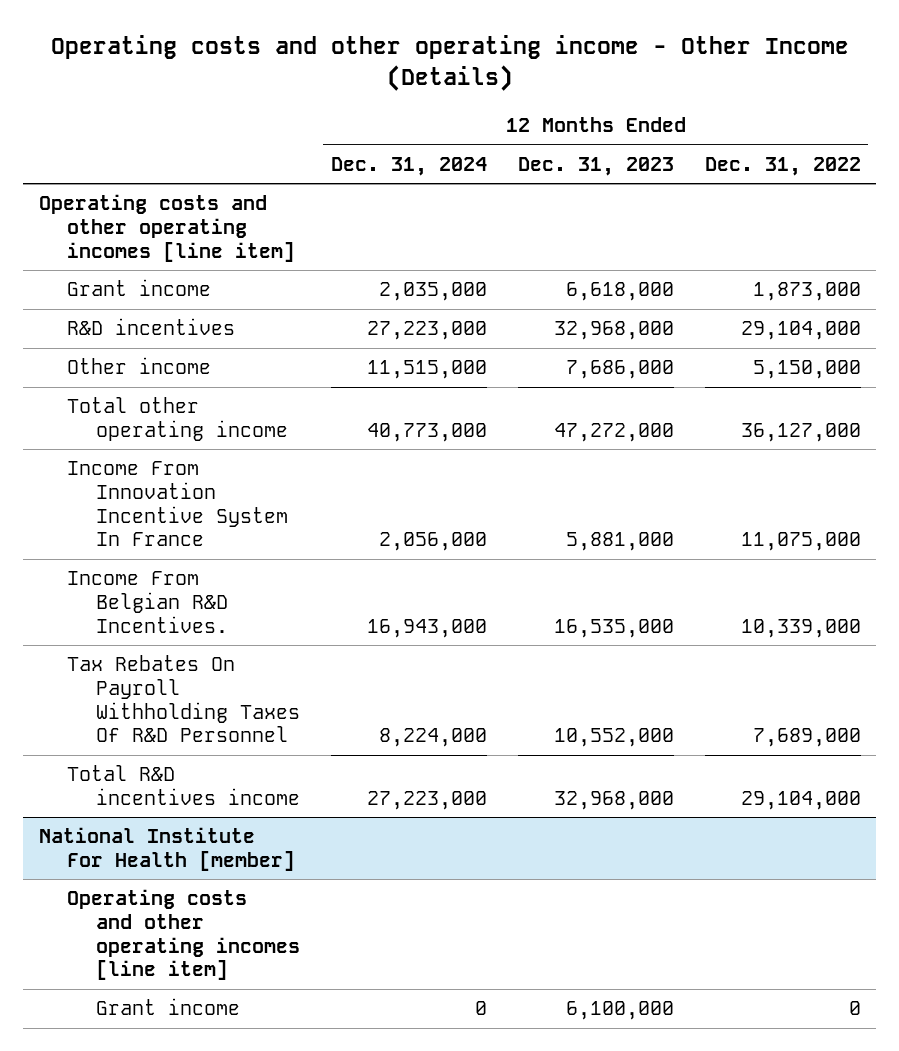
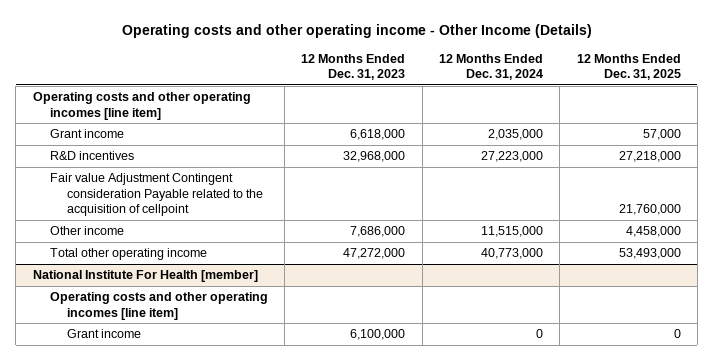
[704,156,861,176] Dec. 31, 2022 -> none
none -> [576,53,681,80] 12 Months Ended Dec. 31, 2025
none -> [49,173,263,217] Fair value Adjustment Contingent consideration Payable related to the acquisition of cellpoint
[67,461,288,547] Income From Innovation Incentive System In France -> none
[67,571,228,633] Income From Belgian R&D Incentives. -> none
[67,655,300,743] Tax Rebates On Payroll Withholding Taxes Of R&D Personnel -> none
[67,765,300,806] Total R&D incentives income -> none

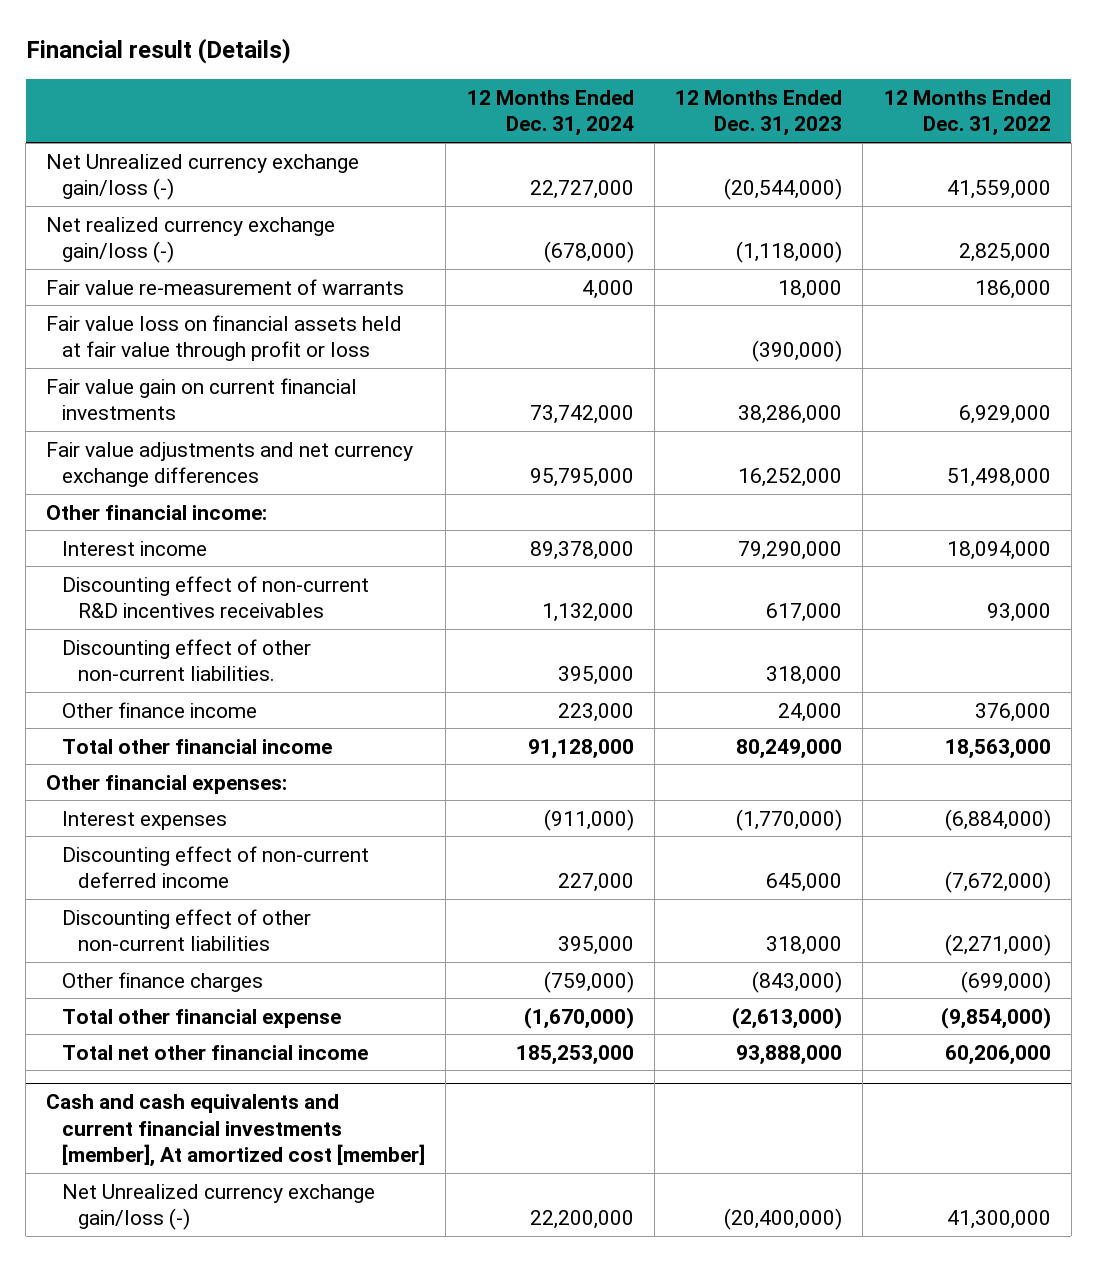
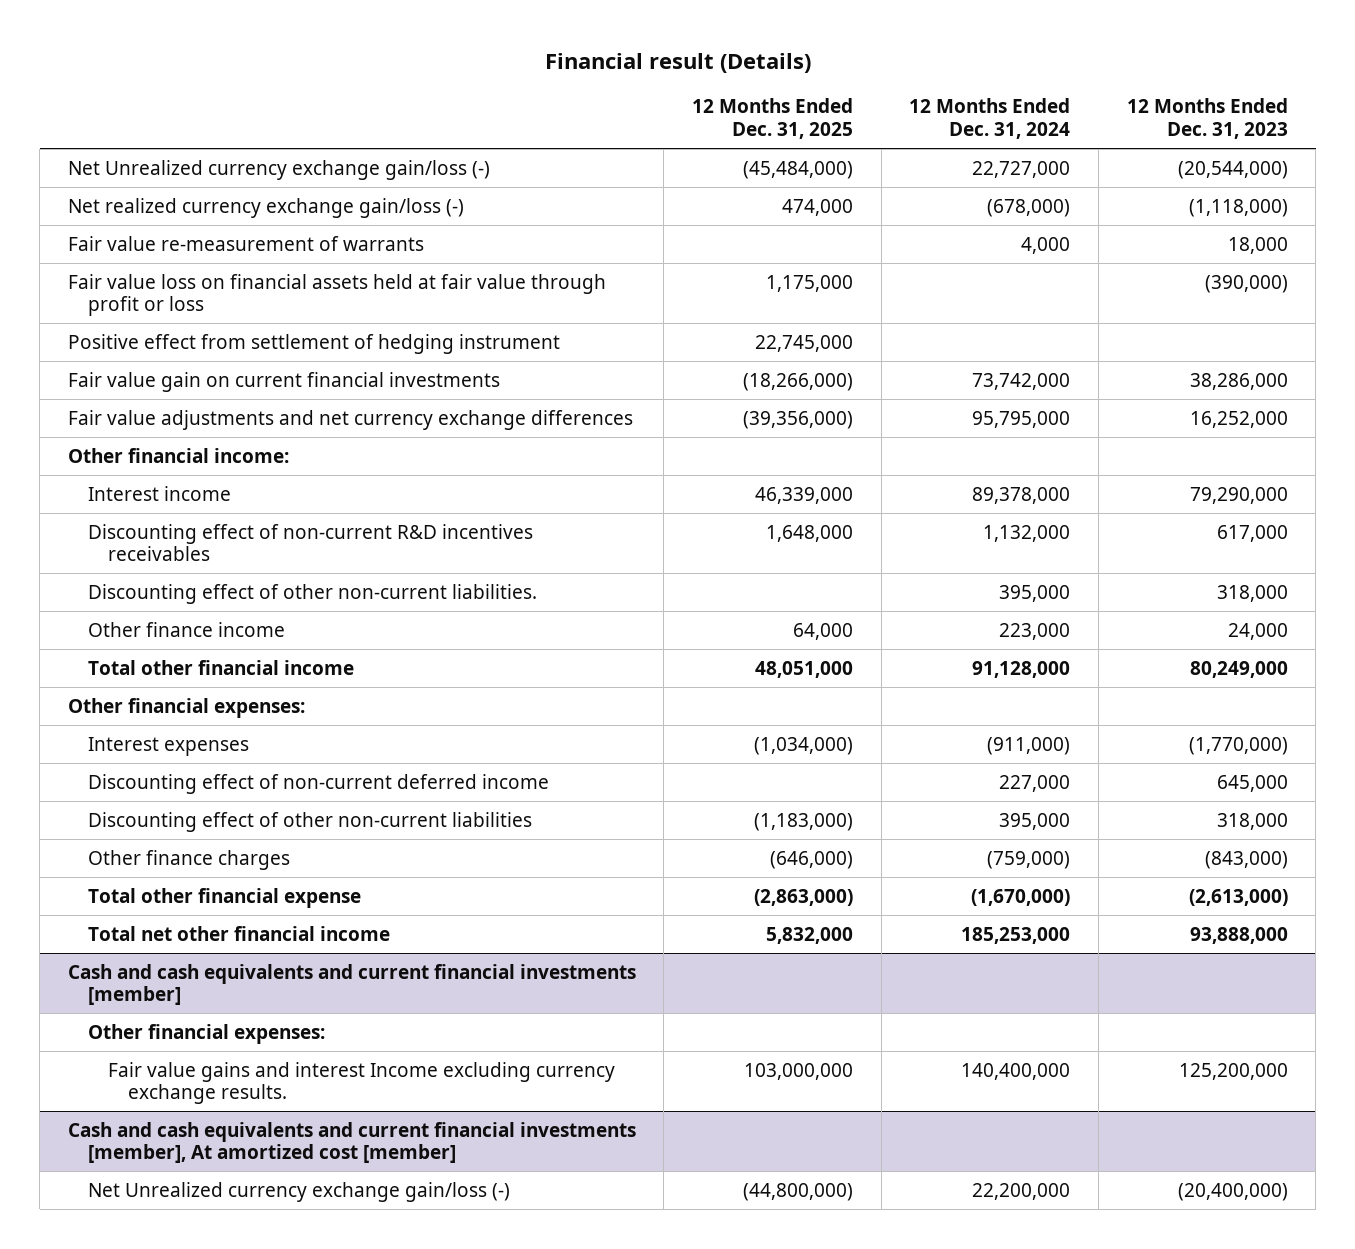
[883,89,1051,137] 12 Months Ended Dec. 31, 2022 -> none
none -> [692,98,854,140] 12 Months Ended Dec. 31, 2025
none -> [67,333,560,354] Positive effect from settlement of hedging instrument
none -> [67,963,636,1006] Cash and cash equivalents and current financial investments [member]
none -> [87,1023,325,1044] Other financial expenses:
none -> [107,1061,615,1105] Fair value gains and interest Income excluding currency exchange results.

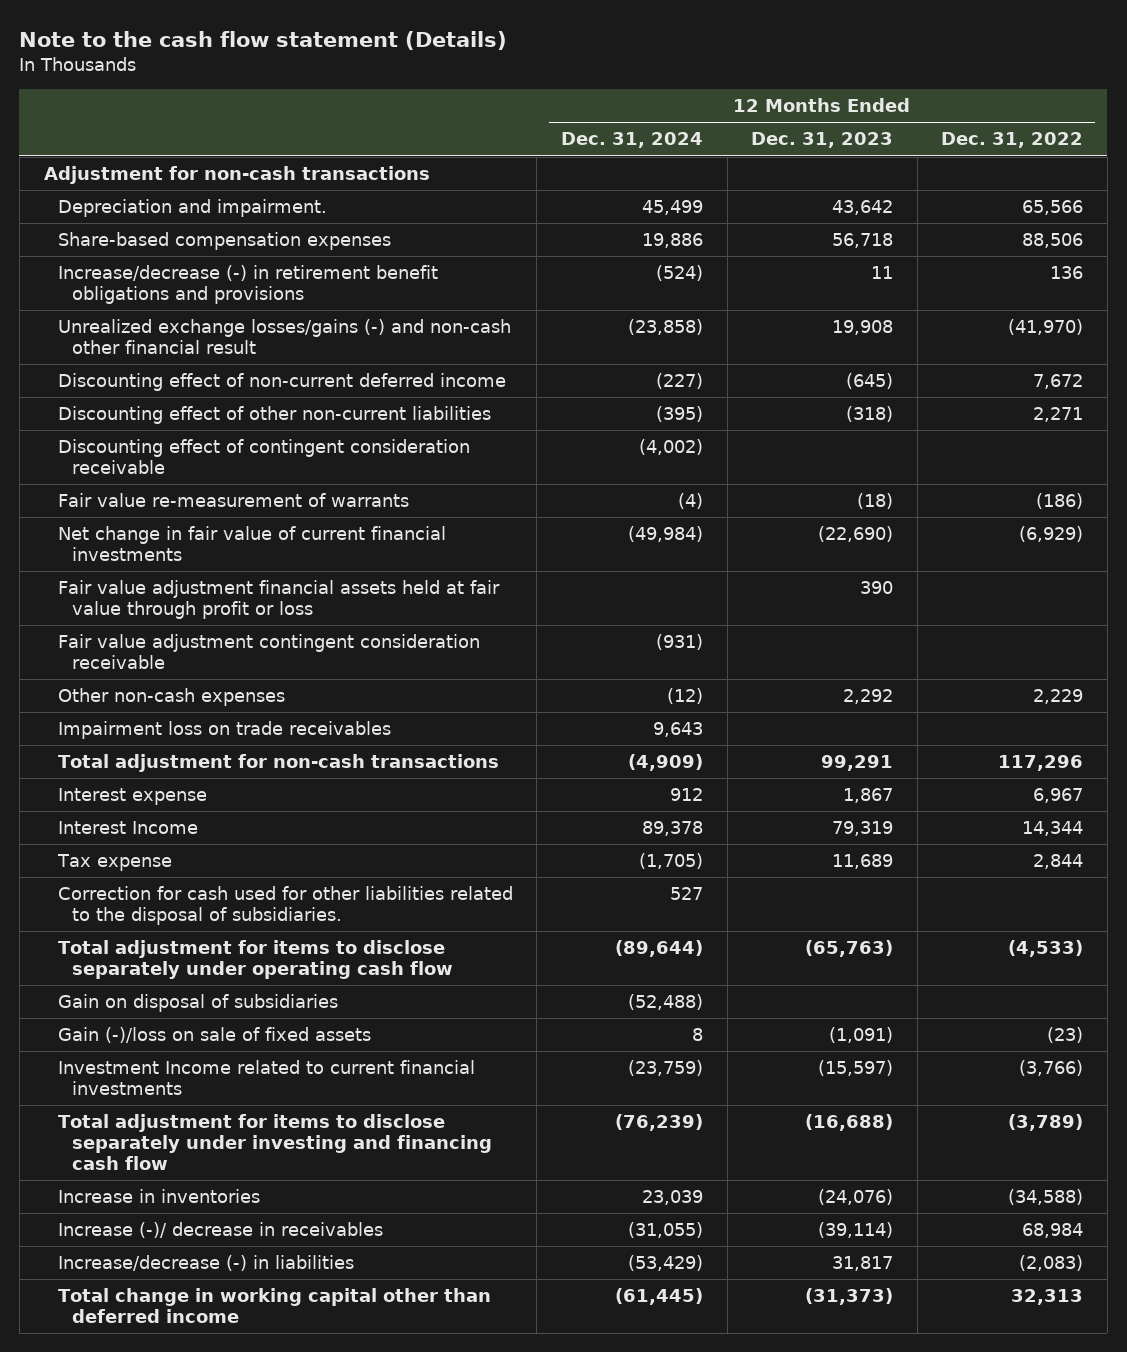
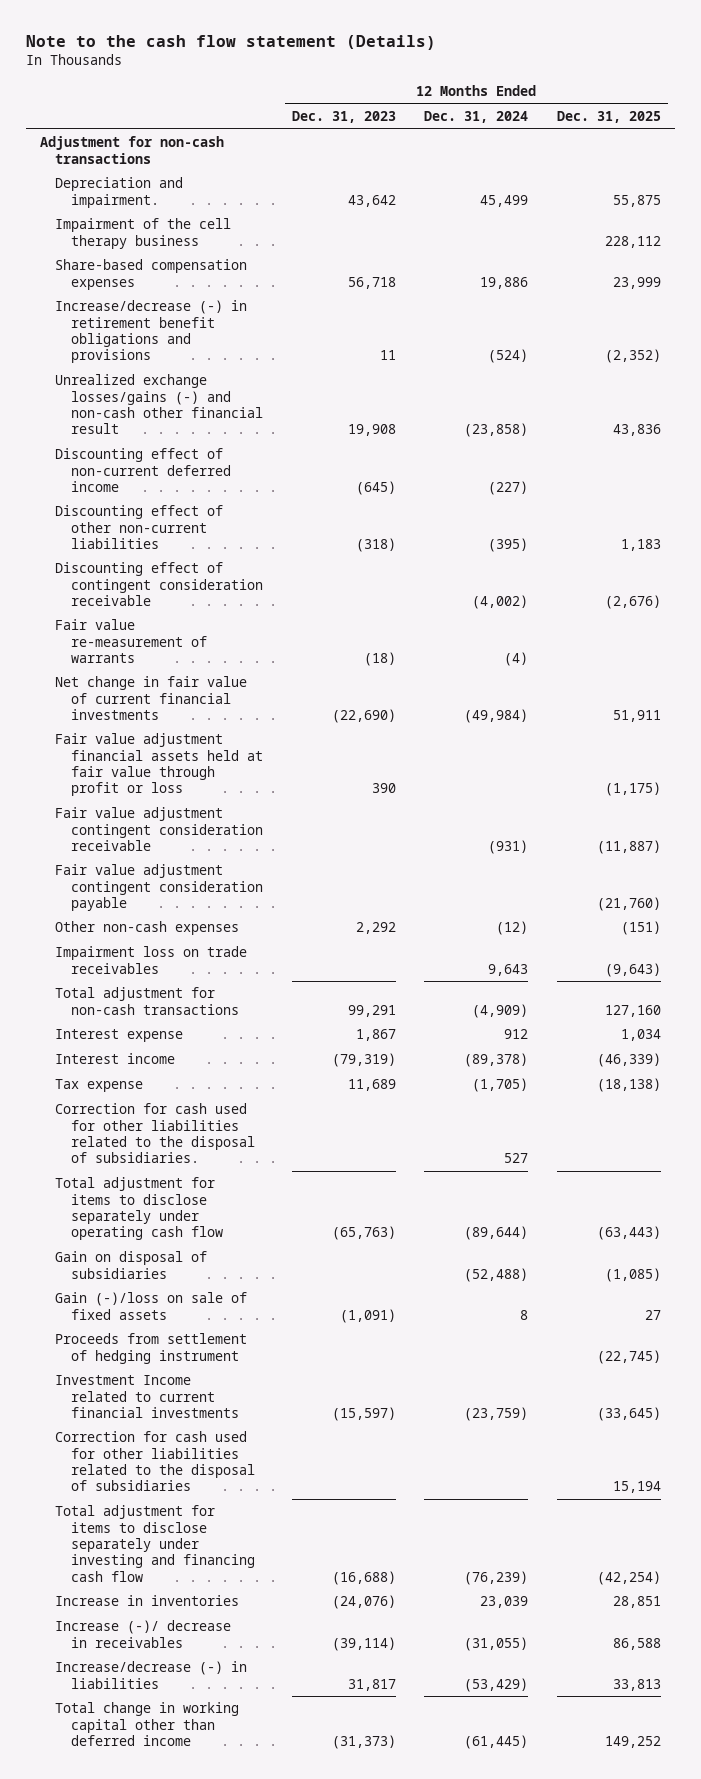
[941,132,1084,149] Dec. 31, 2022 -> none
none -> [556,111,661,124] Dec. 31, 2025
none -> [55,218,232,249] Impairment of the cell therapy business
none -> [55,864,264,912] Fair value adjustment contingent consideration payable
[57,821,198,835] Interest Income -> [55,1053,176,1065] Interest income
[641,821,703,837] 89,378 -> [464,1053,529,1068] (89,378)
[832,821,894,837] 79,319 -> [331,1053,396,1068] (79,319)
none -> [55,1333,248,1364] Proceeds from settlement of hedging instrument
none -> [55,1431,256,1492] Correction for cash used for other liabilities related to the disposal of subsidiaries

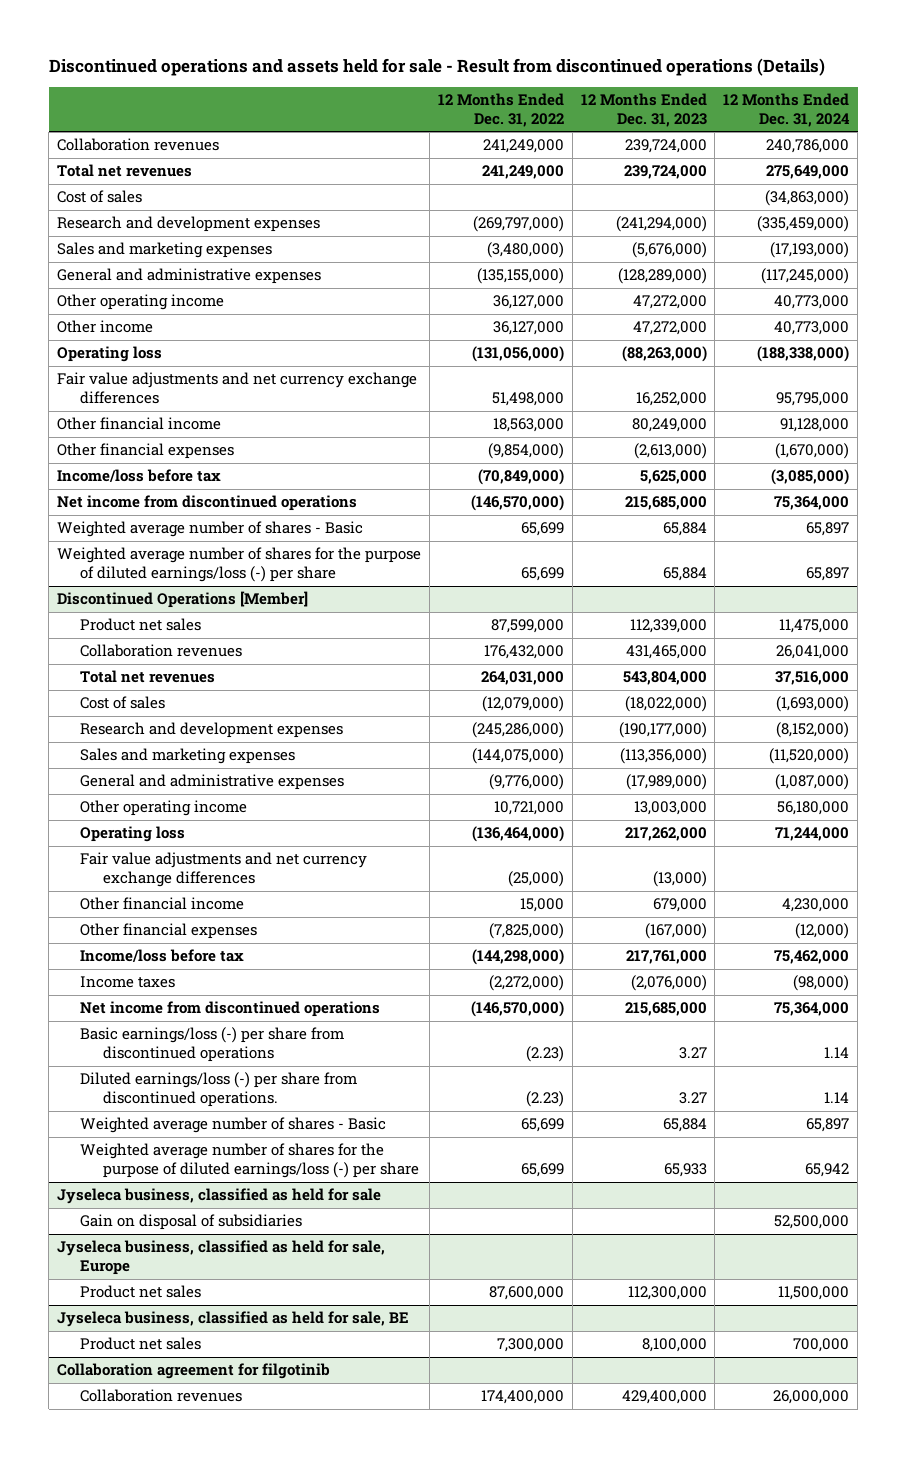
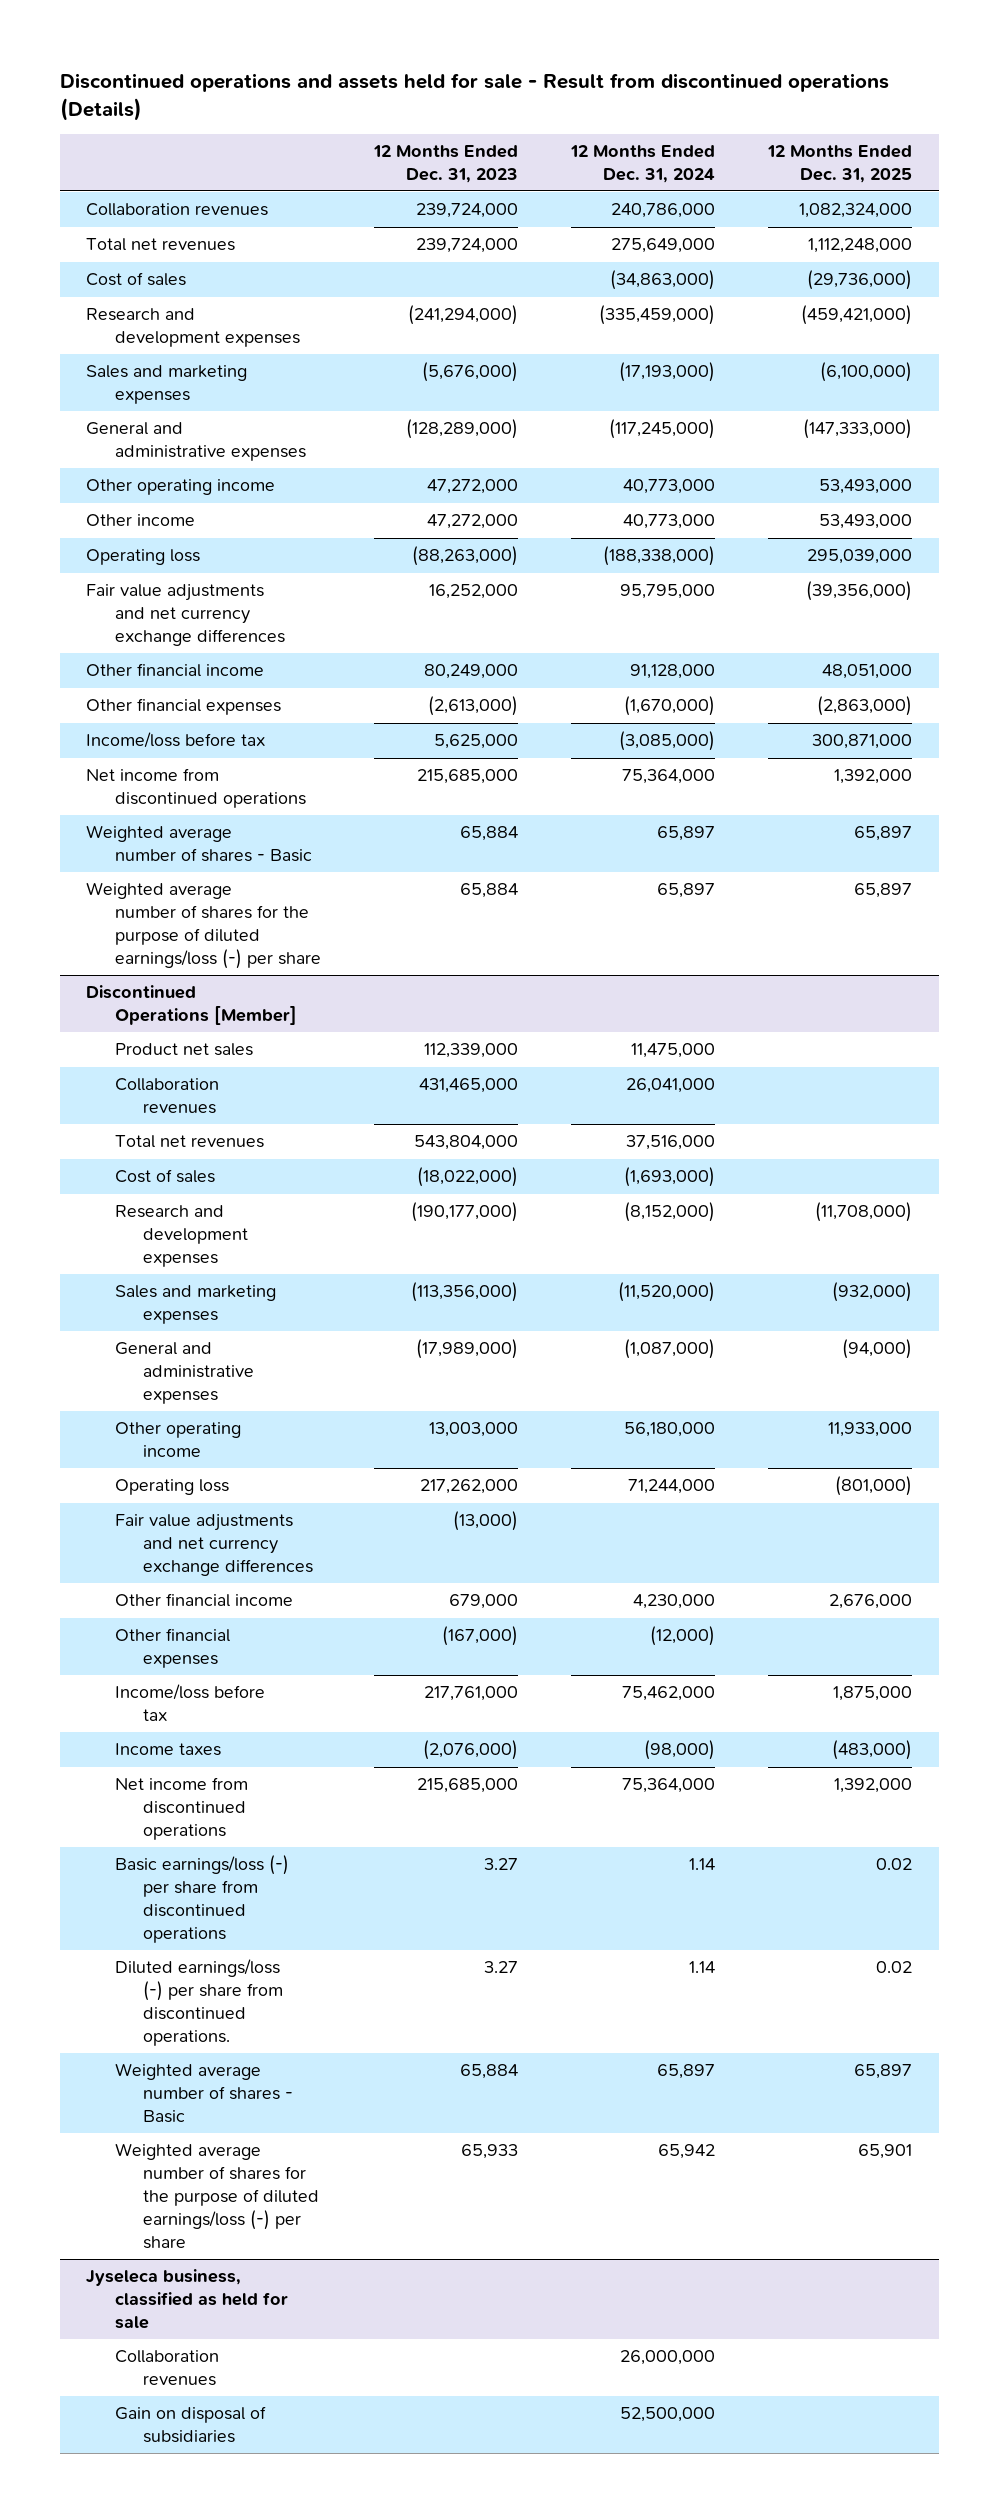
[437,93,564,127] 12 Months Ended Dec. 31, 2022 -> none
none -> [767,144,913,183] 12 Months Ended Dec. 31, 2025
none -> [114,2350,219,2387] Collaboration revenues
[57,1240,386,1275] Jyseleca business, classified as held for sale, Europe -> none
[79,1285,201,1299] Product net sales -> none
[57,1311,410,1328] Jyseleca business, classified as held for sale, BE -> none
[79,1337,201,1351] Product net sales -> none
[57,1363,331,1380] Collaboration agreement for filgotinib -> none
[79,1389,242,1403] Collaboration revenues -> none

